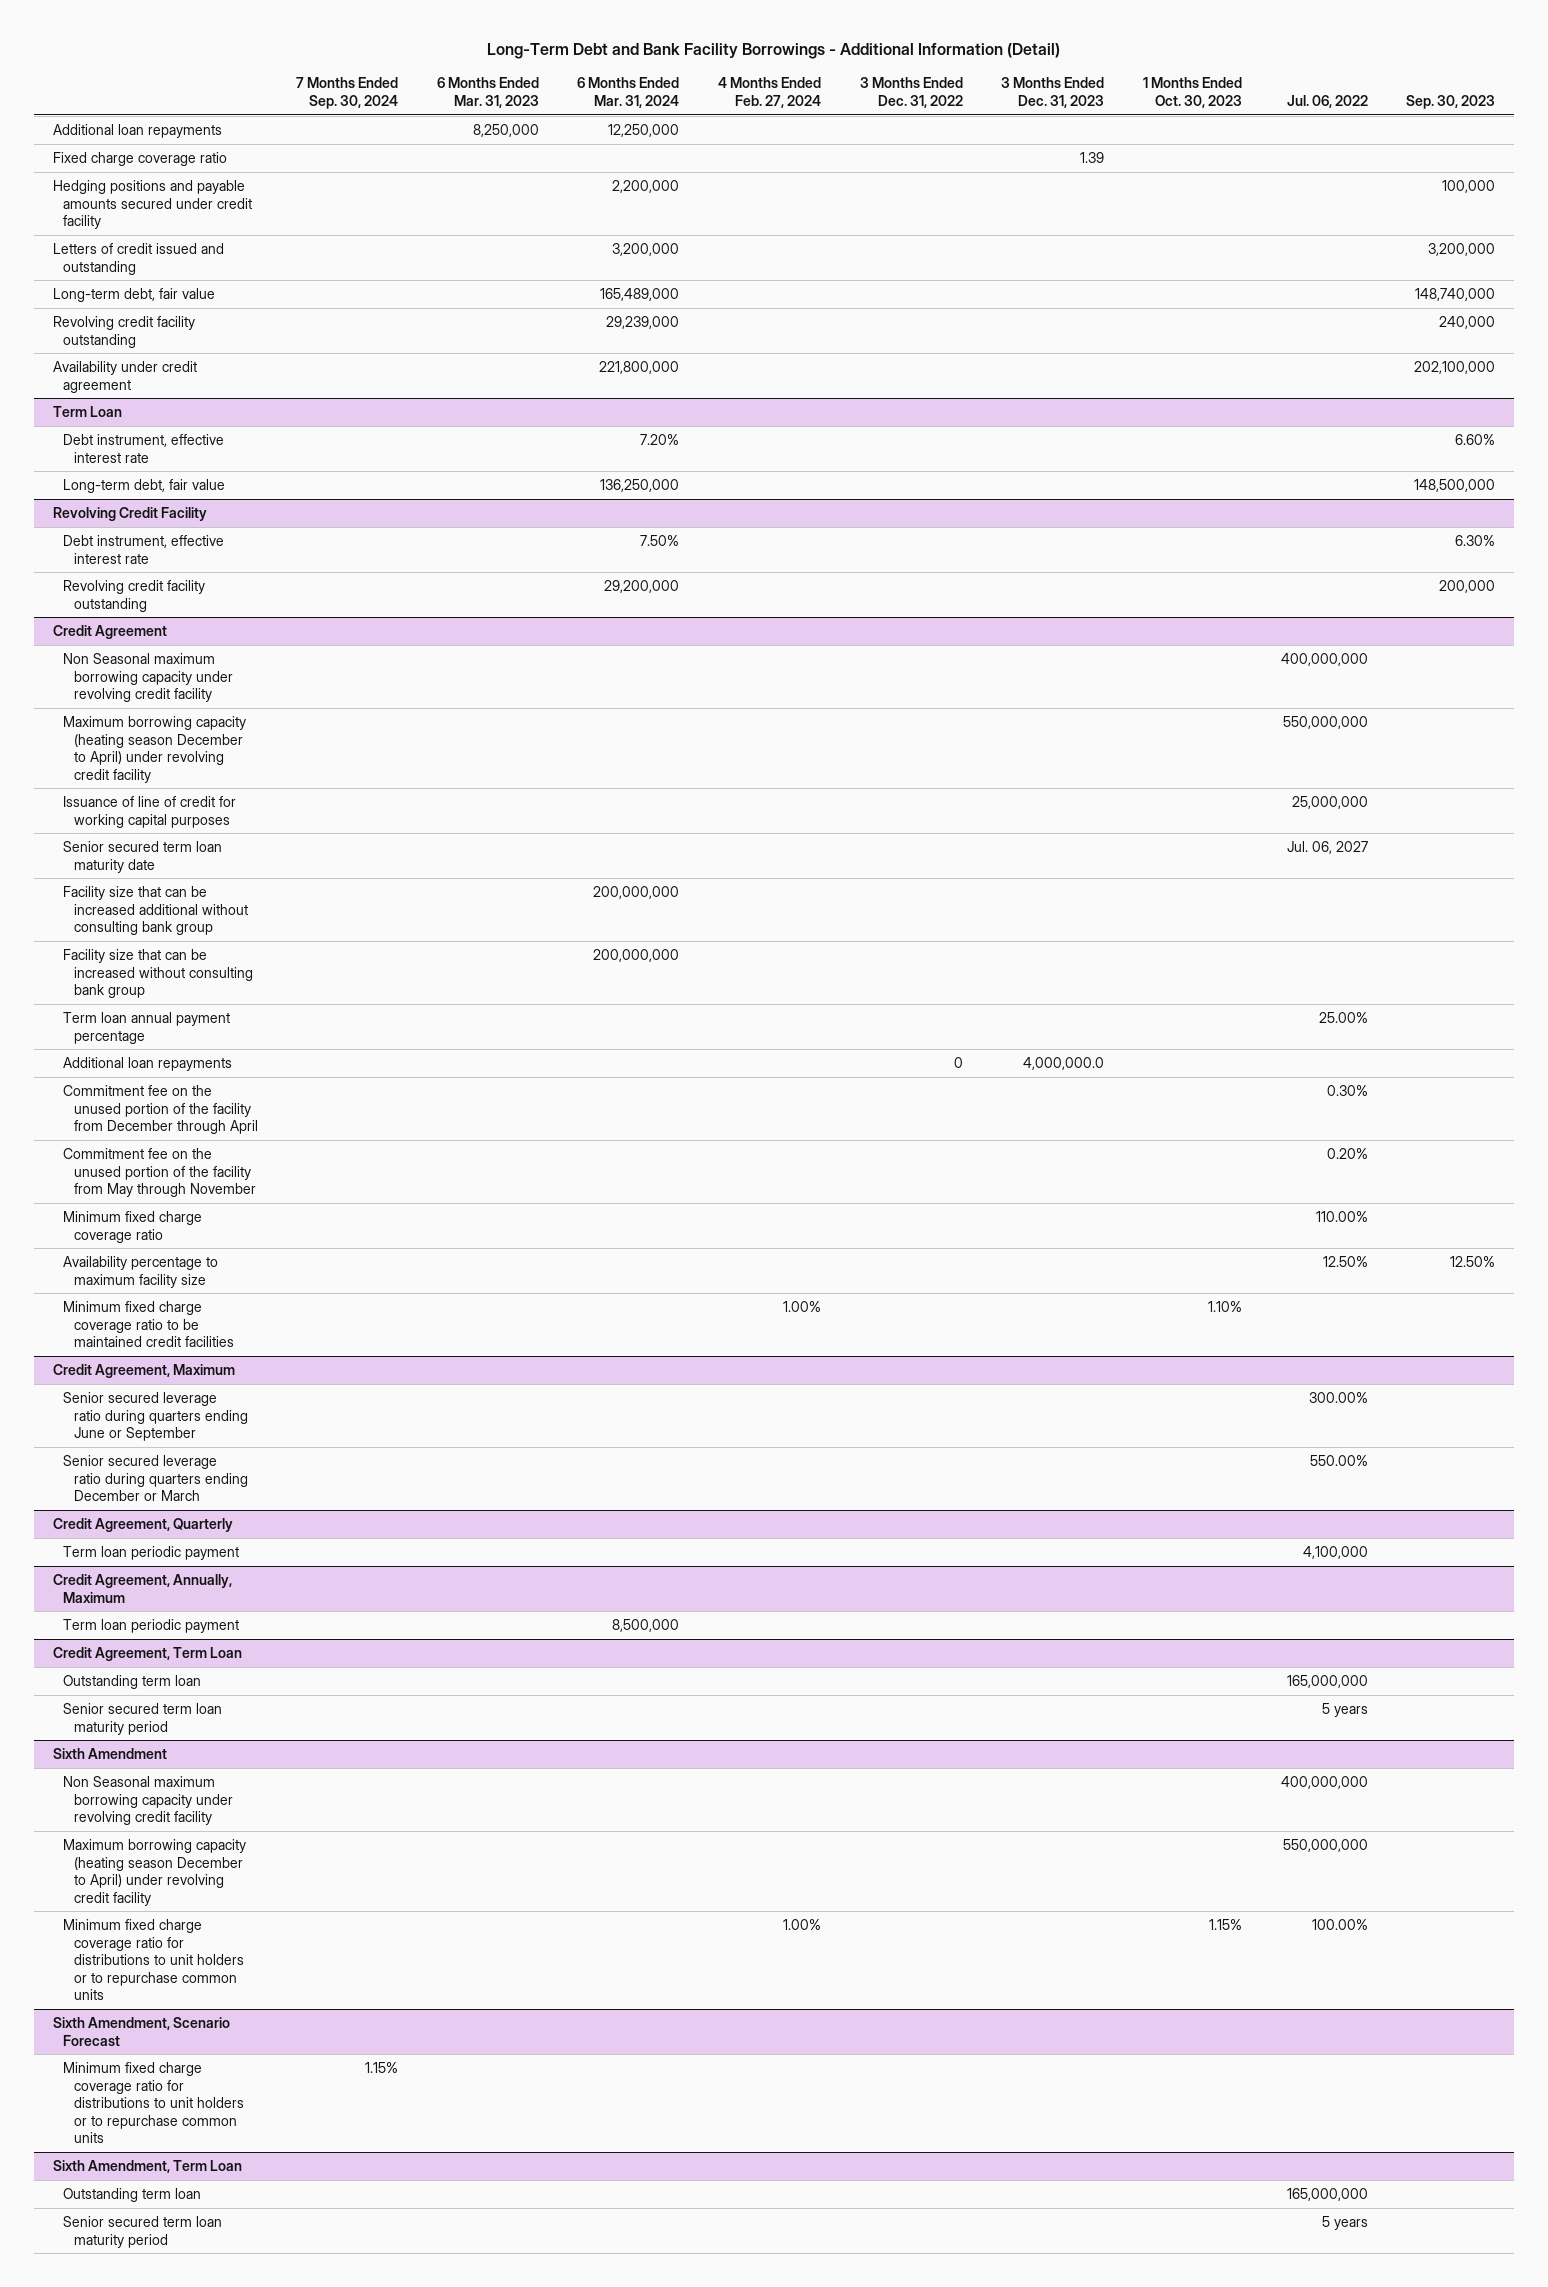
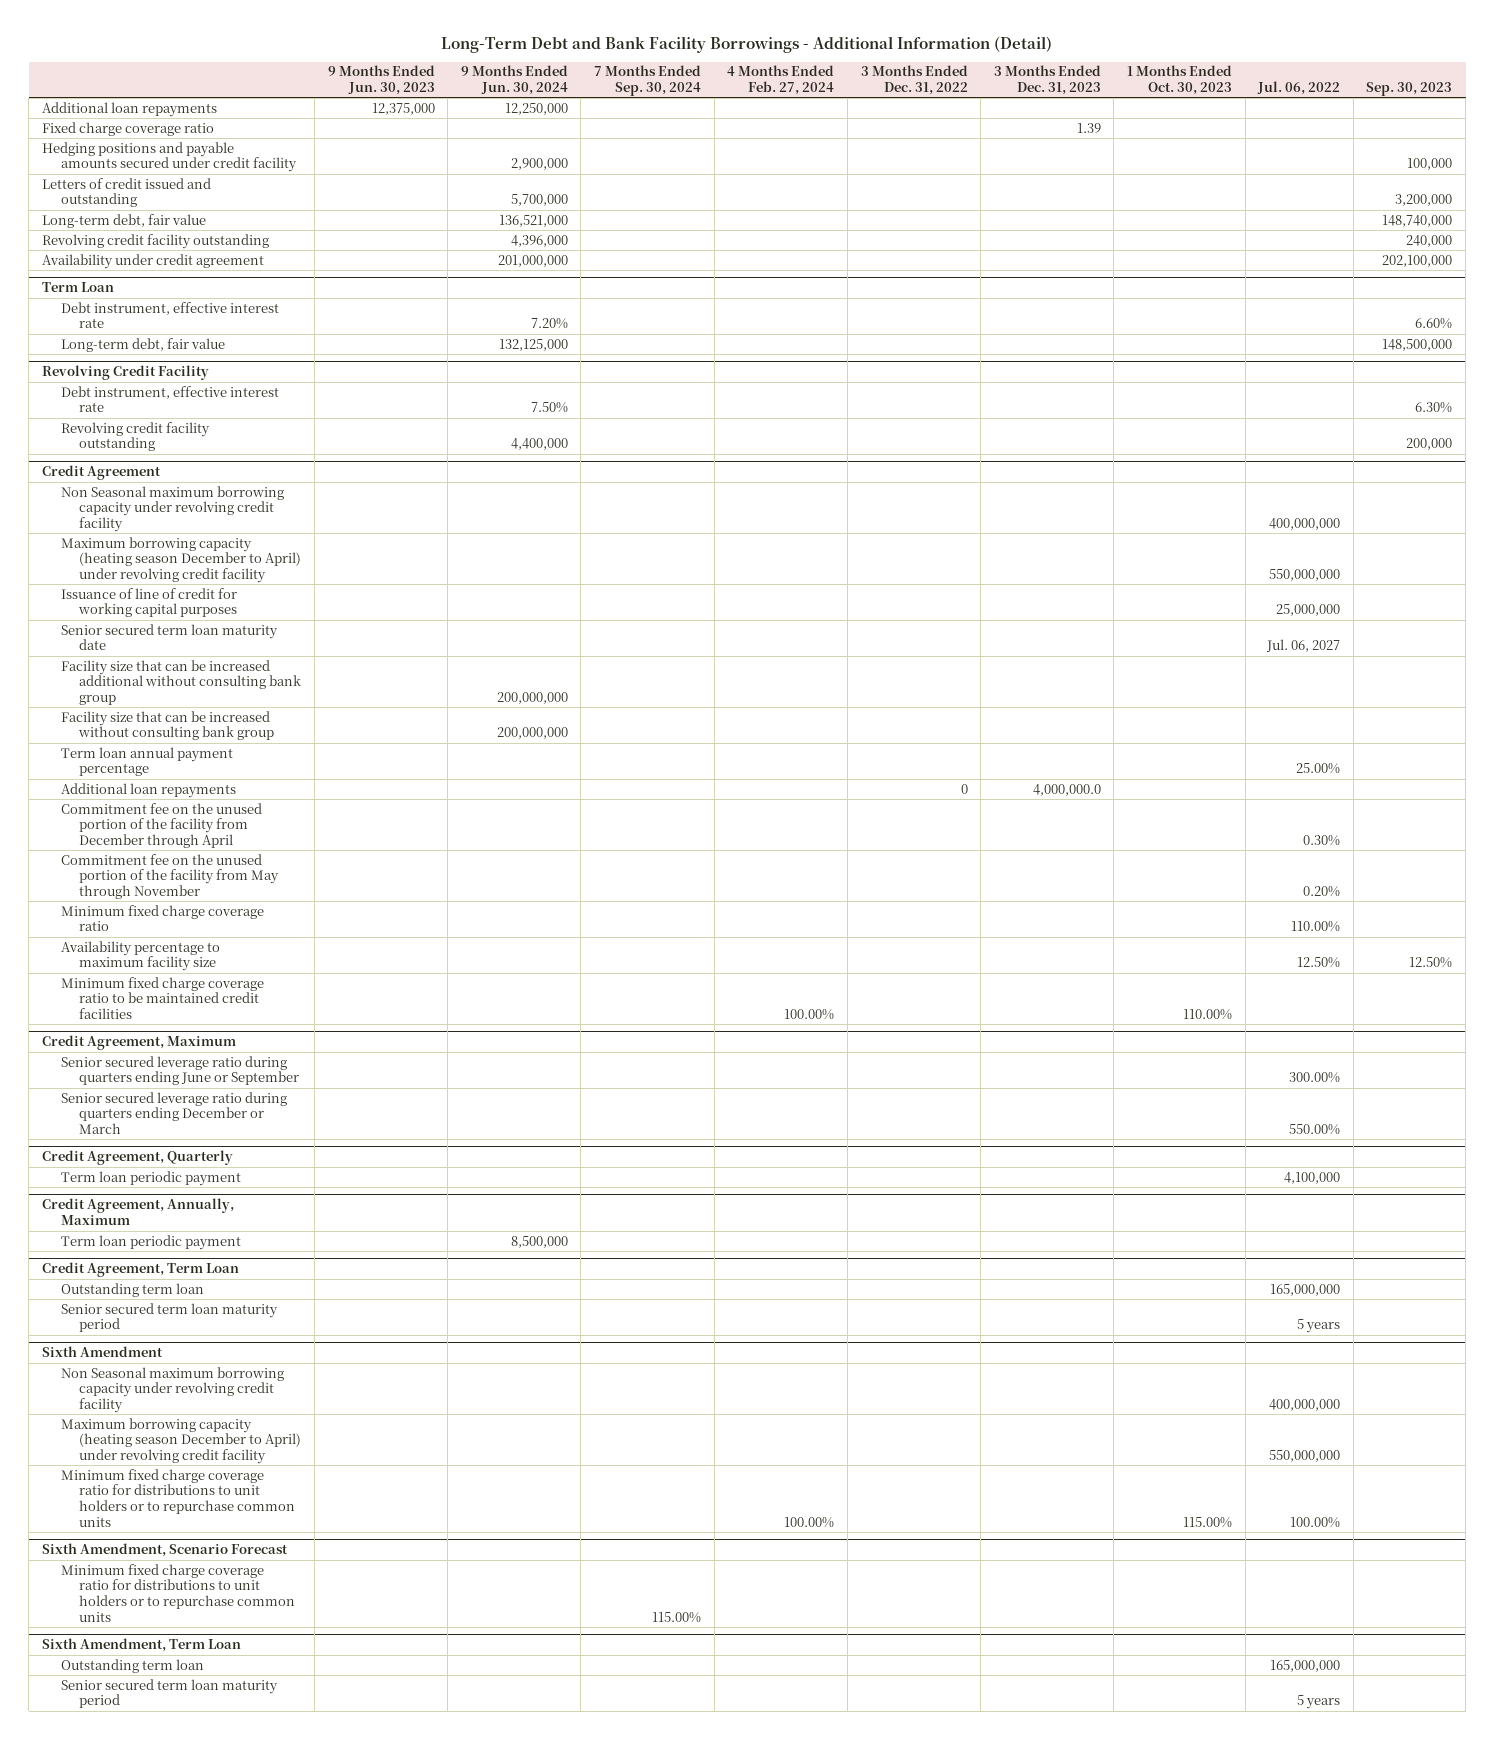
[436,77,539,108] 6 Months Ended Mar. 31, 2023 -> none
[577,77,680,108] 6 Months Ended Mar. 31, 2024 -> none
none -> [327,65,435,96] 9 Months Ended Jun. 30, 2023
none -> [460,65,568,96] 9 Months Ended Jun. 30, 2024
[783,1300,822,1312] 1.00% -> [784,1009,835,1021] 100.00%
[1207,1300,1242,1312] 1.10% -> [1182,1009,1232,1021] 110.00%
[783,1918,822,1930] 1.00% -> [784,1517,835,1529] 100.00%
[1208,1918,1242,1930] 1.15% -> [1182,1517,1232,1529] 115.00%
[365,2061,399,2073] 1.15% -> [652,1612,702,1624] 115.00%

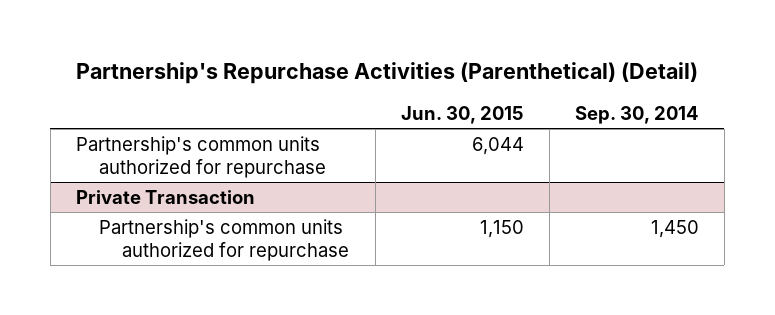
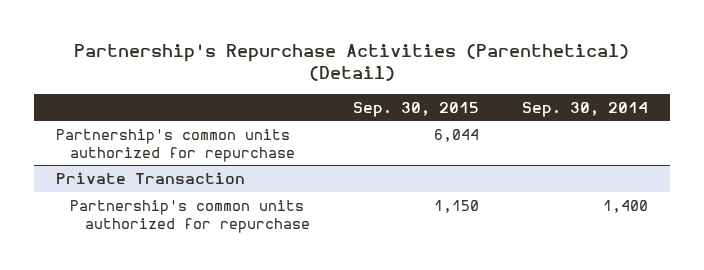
[400,105,524,124] Jun. 30, 2015 -> none
none -> [353,101,480,117] Sep. 30, 2015
[650,219,699,238] 1,450 -> [603,199,649,213] 1,400

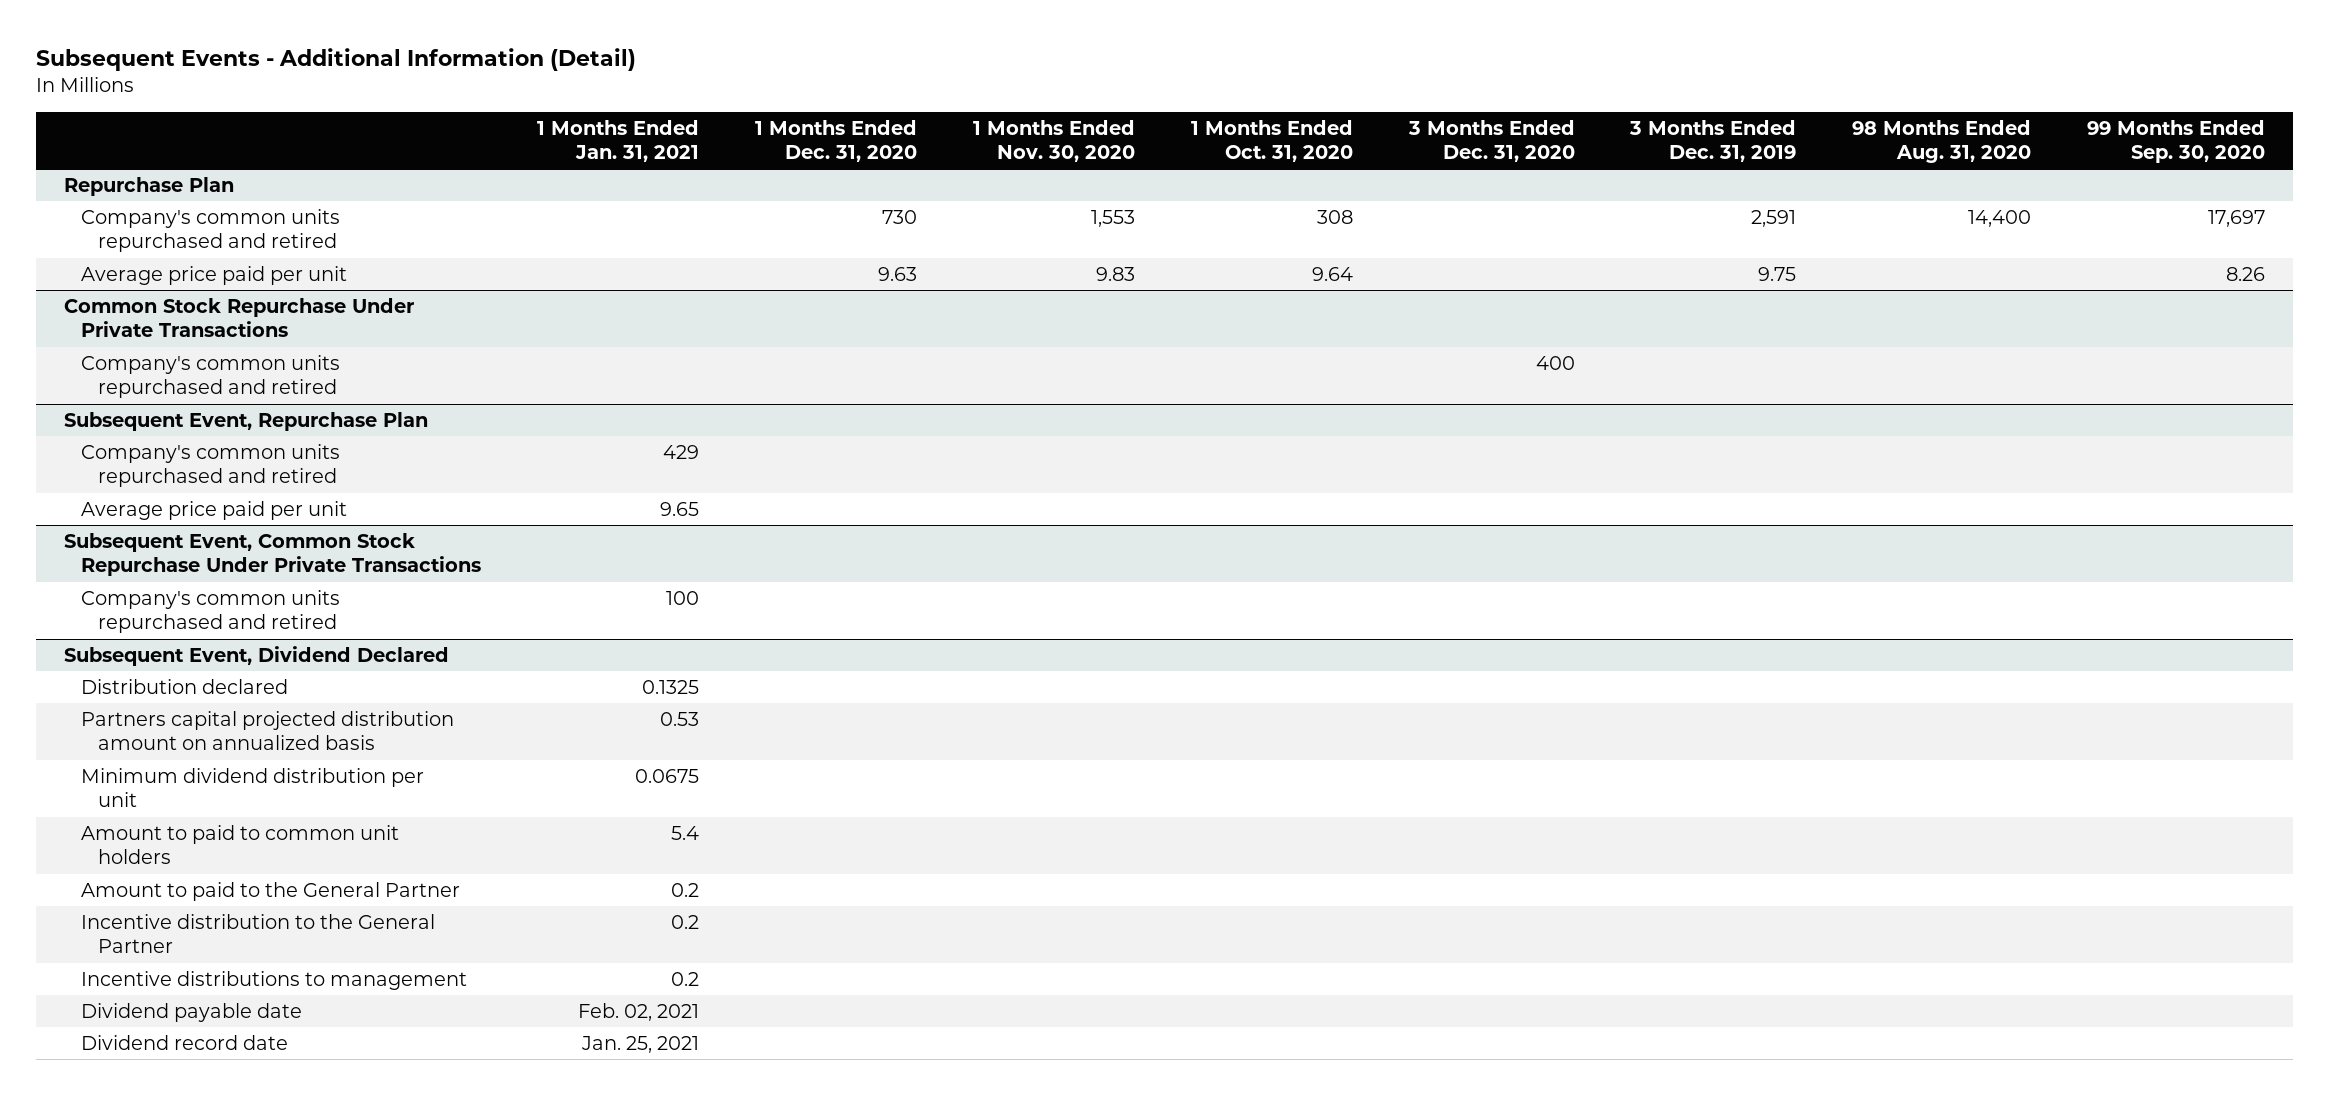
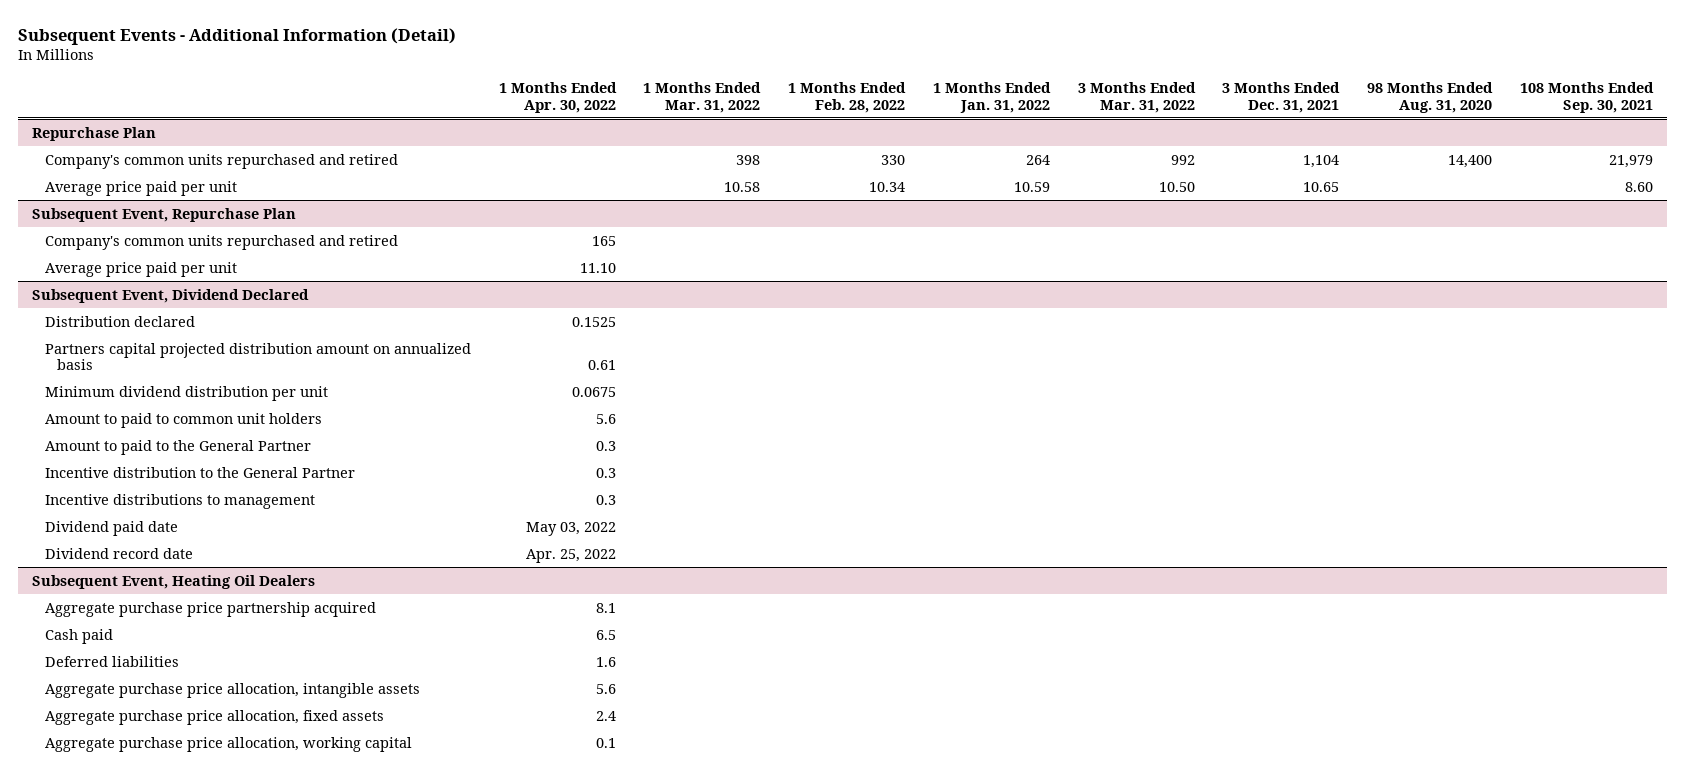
[537,119,700,162] 1 Months Ended Jan. 31, 2021 -> none
[754,119,917,162] 1 Months Ended Dec. 31, 2020 -> none
[972,119,1135,162] 1 Months Ended Nov. 30, 2020 -> none
[1190,119,1353,162] 1 Months Ended Oct. 31, 2020 -> none
[1407,119,1575,162] 3 Months Ended Dec. 31, 2020 -> none
[1629,119,1797,162] 3 Months Ended Dec. 31, 2019 -> none
[2087,119,2266,163] 99 Months Ended Sep. 30, 2020 -> none
none -> [498,82,617,113] 1 Months Ended Apr. 30, 2022
none -> [643,82,762,113] 1 Months Ended Mar. 31, 2022
none -> [788,82,907,113] 1 Months Ended Feb. 28, 2022
none -> [932,82,1051,113] 1 Months Ended Jan. 31, 2022
none -> [1077,82,1196,113] 3 Months Ended Mar. 31, 2022
none -> [1222,82,1341,113] 3 Months Ended Dec. 31, 2021
none -> [1519,82,1654,113] 108 Months Ended Sep. 30, 2021
[64,297,415,338] Common Stock Repurchase Under Private Transactions -> none
[81,354,341,399] Company's common units repurchased and retired -> none
[64,532,482,577] Subsequent Event, Common Stock Repurchase Under Private Transactions -> none
[81,589,341,634] Company's common units repurchased and retired -> none
[81,1002,303,1022] Dividend payable date -> [44,520,178,536] Dividend paid date
none -> [32,574,316,589] Subsequent Event, Heating Oil Dealers
none -> [44,601,376,617] Aggregate purchase price partnership acquired
none -> [44,628,113,644] Cash paid
none -> [44,655,179,667] Deferred liabilities
none -> [44,682,420,698] Aggregate purchase price allocation, intangible assets
none -> [44,709,384,725] Aggregate purchase price allocation, fixed assets
none -> [44,736,412,752] Aggregate purchase price allocation, working capital

